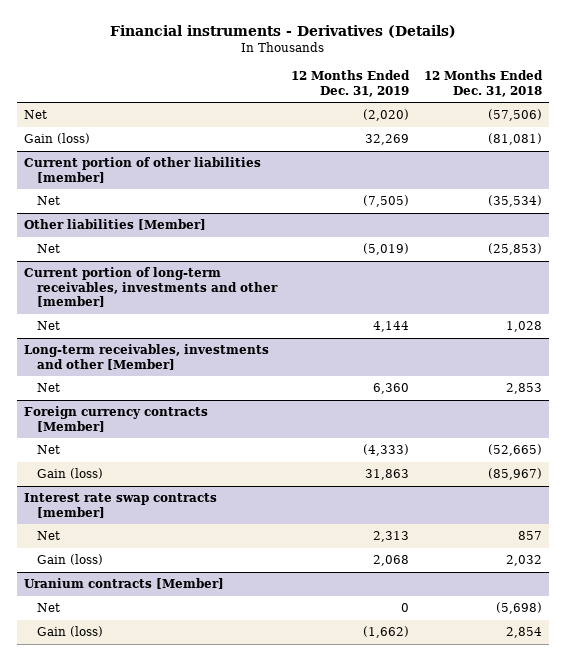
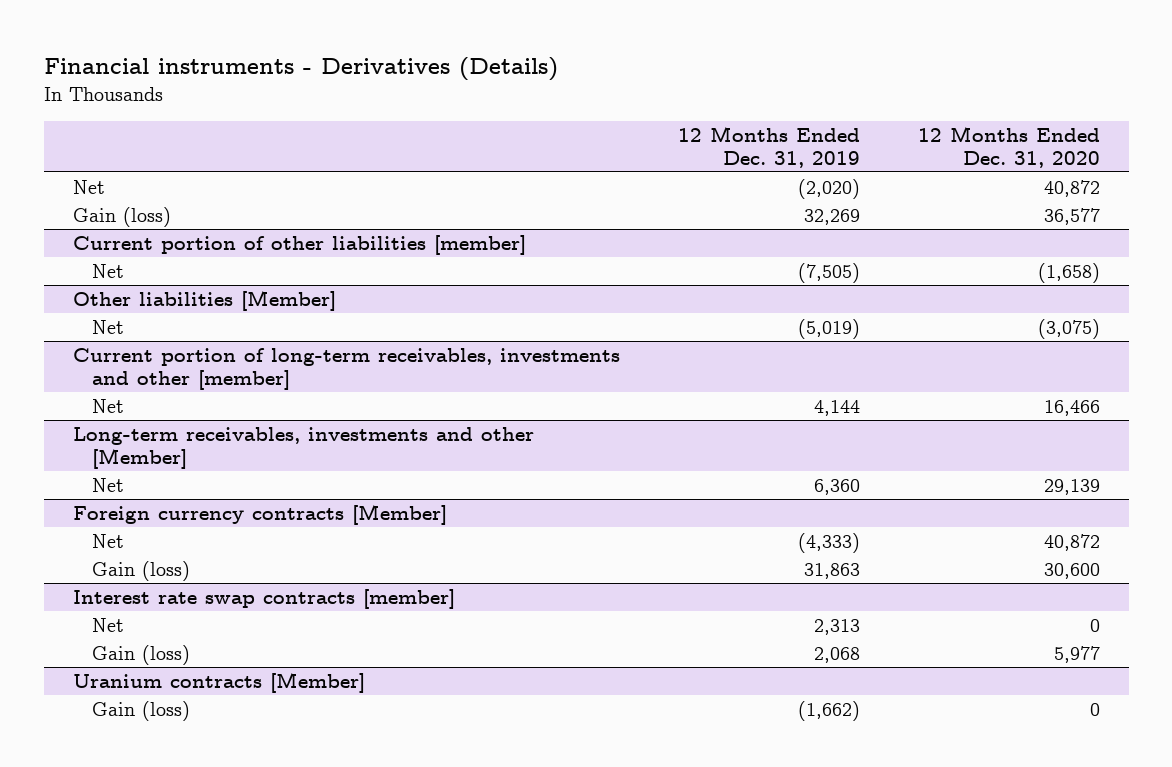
[423,70,543,97] 12 Months Ended Dec. 31, 2018 -> none
none -> [917,125,1100,168] 12 Months Ended Dec. 31, 2020
[37,603,61,613] Net -> none

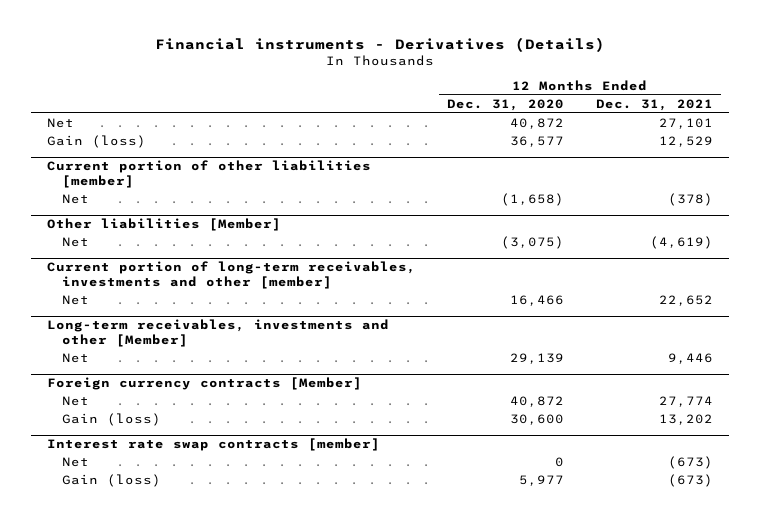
[677,125,860,168] 12 Months Ended Dec. 31, 2019 -> none
none -> [596,98,714,111] Dec. 31, 2021
[72,671,365,693] Uranium contracts [Member] -> none
[91,700,190,721] Gain (loss) -> none

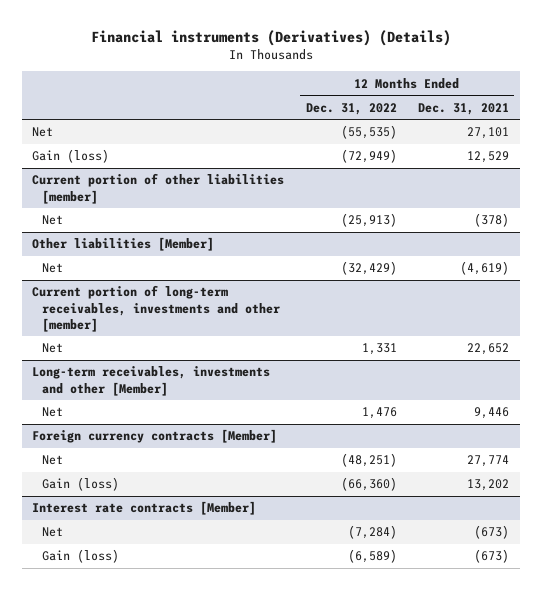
[154,37,605,53] Financial instruments - Derivatives (Details) -> [90,29,451,46] Financial instruments (Derivatives) (Details)
[447,98,565,111] Dec. 31, 2020 -> none
none -> [305,102,397,115] Dec. 31, 2022
[46,438,380,452] Interest rate swap contracts [member] -> [32,501,257,516] Interest rate contracts [Member]

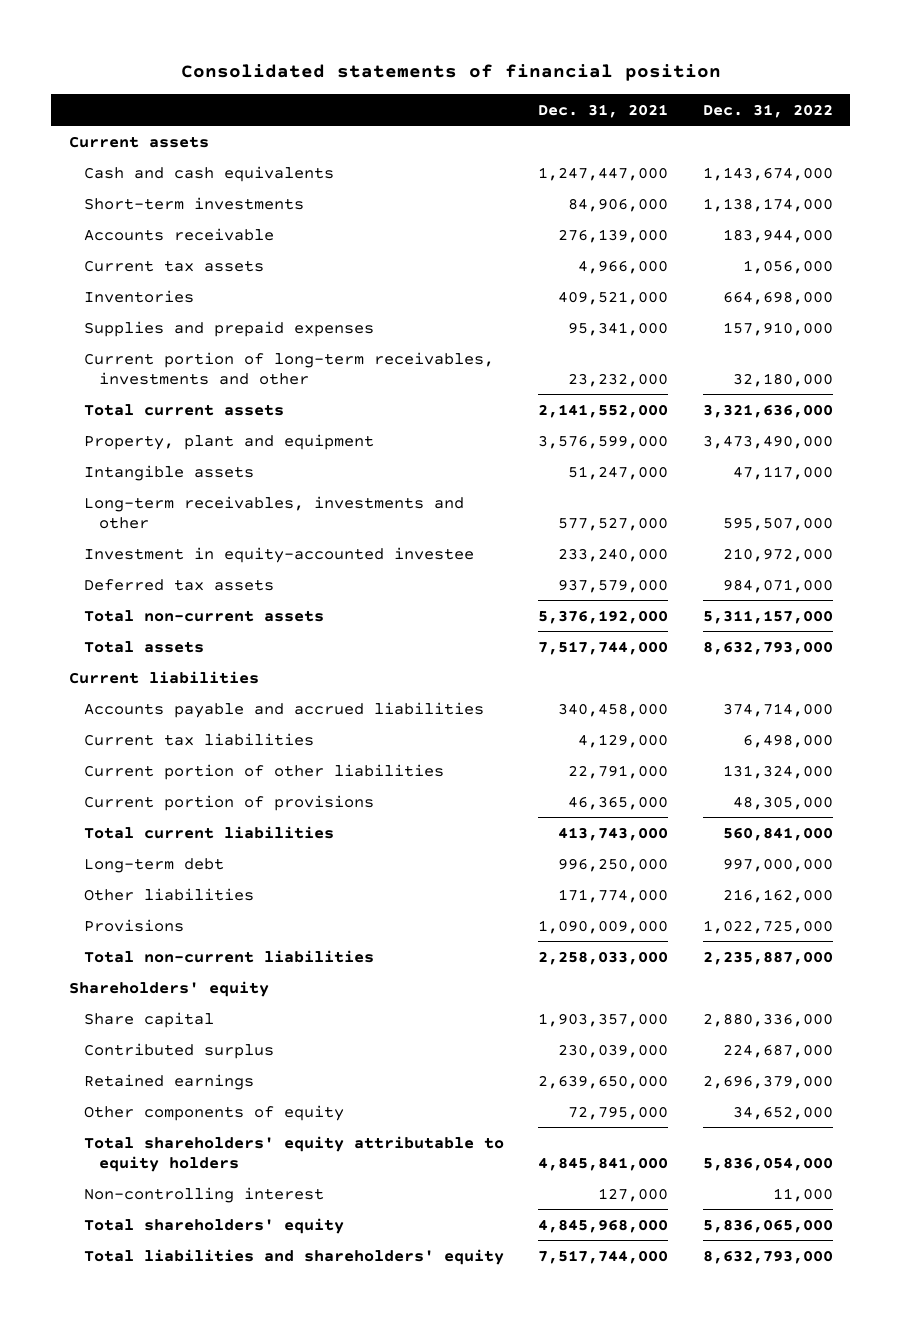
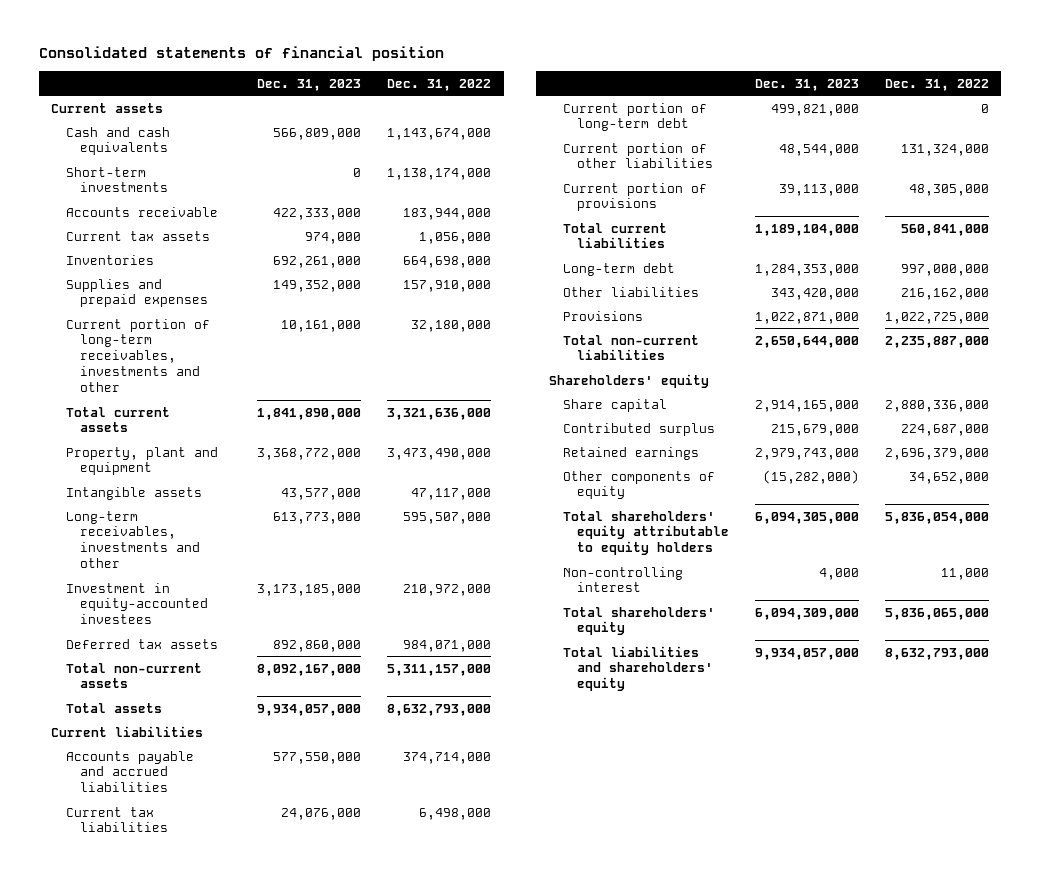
[538,103,669,118] Dec. 31, 2021 -> none
none -> [257,78,362,91] Dec. 31, 2023
[83,546,474,563] Investment in equity-accounted investee -> [65,582,208,625] Investment in equity-accounted investees
none -> [563,102,708,132] Current portion of long-term debt

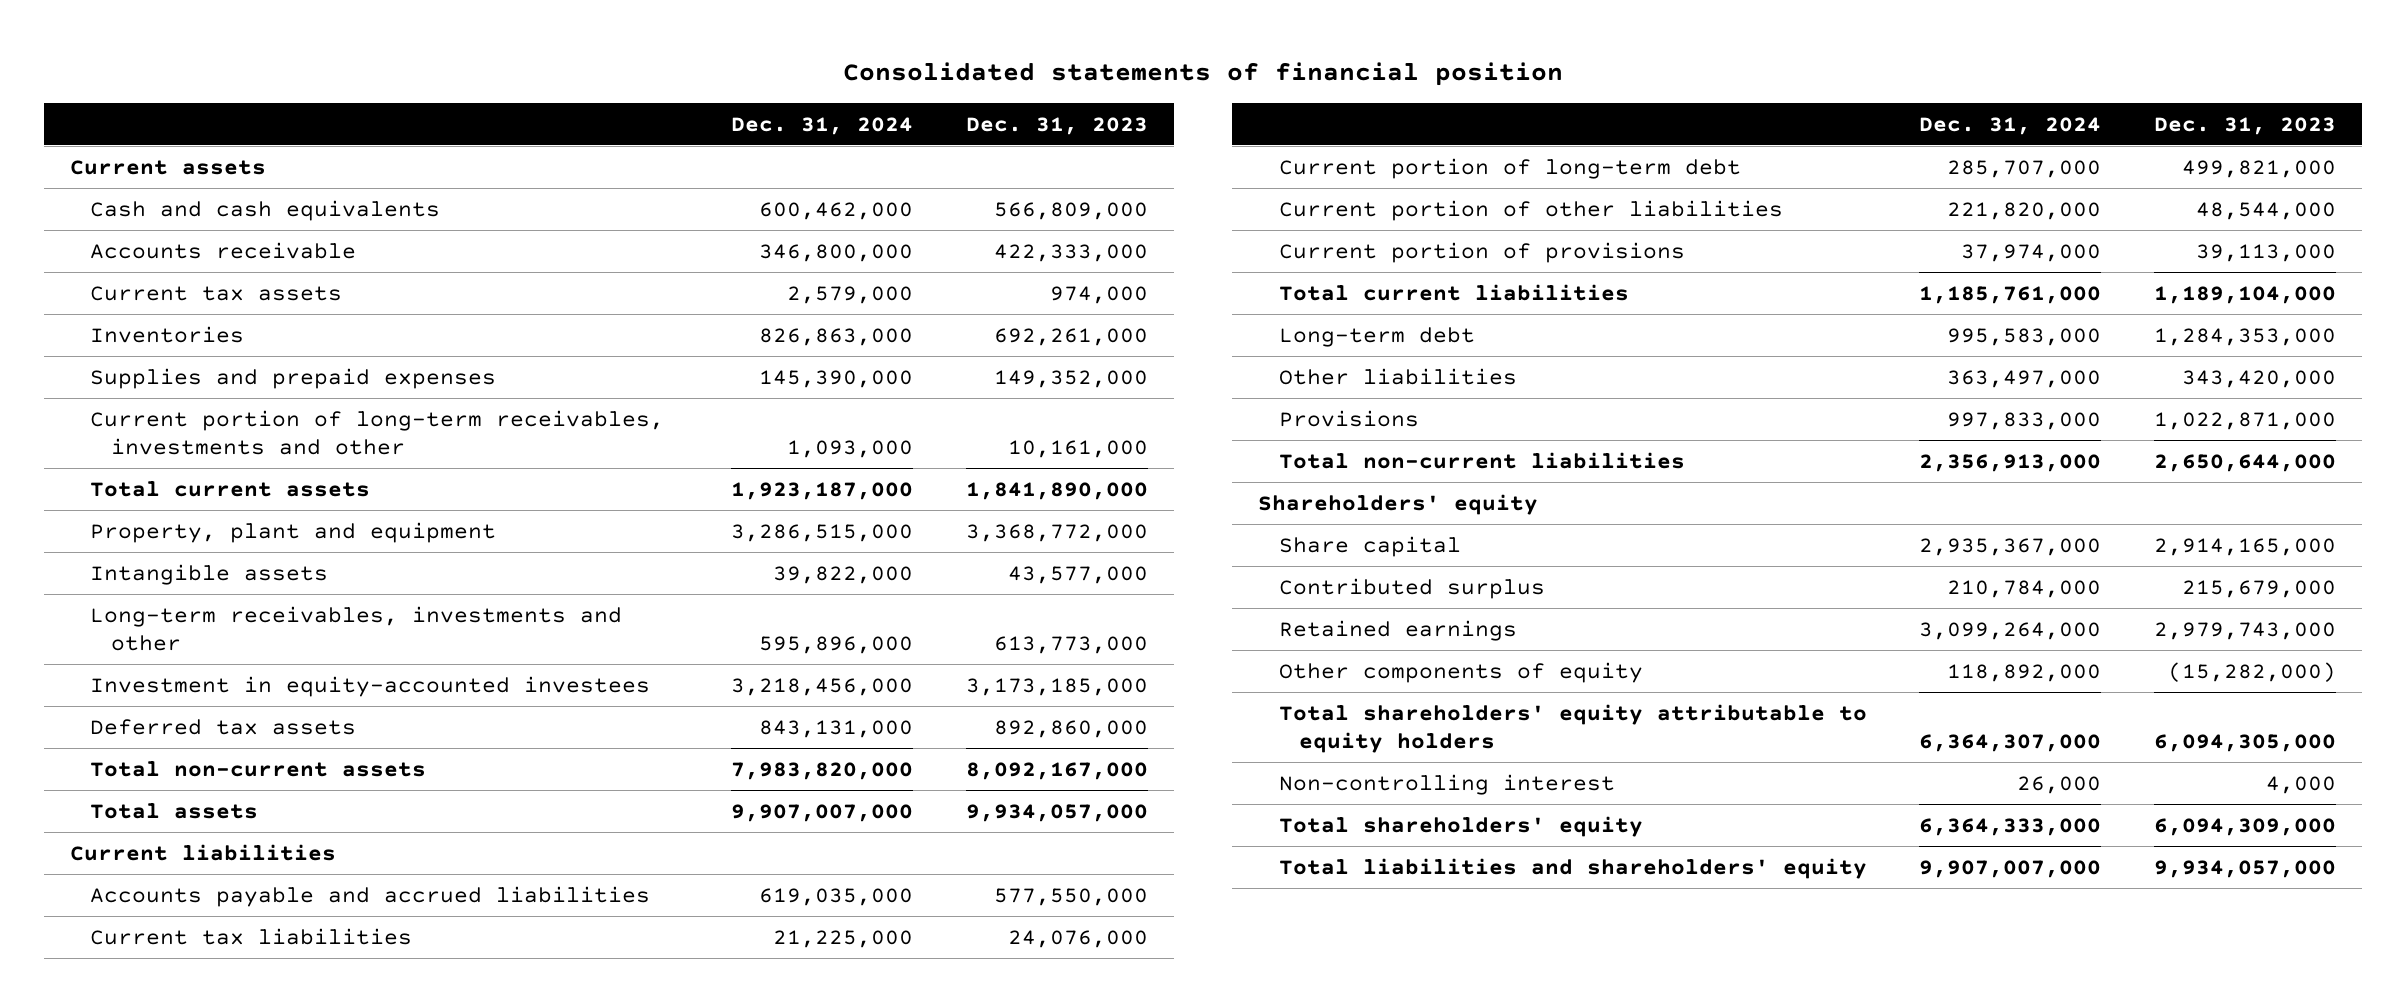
[387,78,492,91] Dec. 31, 2022 -> none
none -> [730,116,913,135] Dec. 31, 2024
[65,166,168,193] Short-term investments -> none

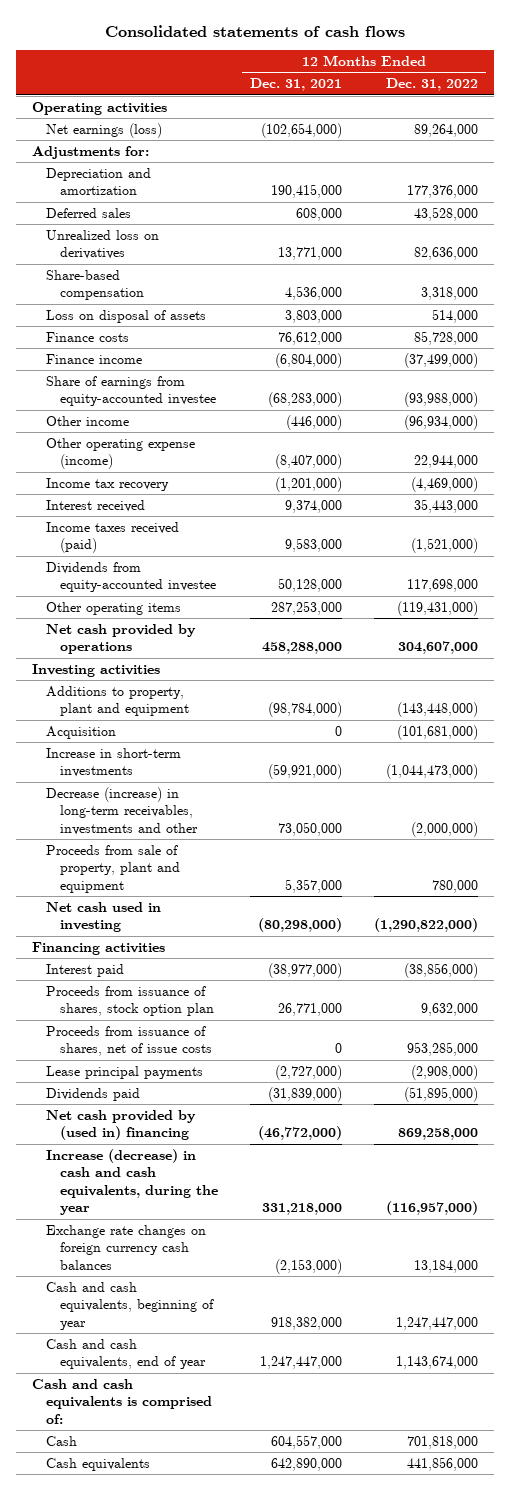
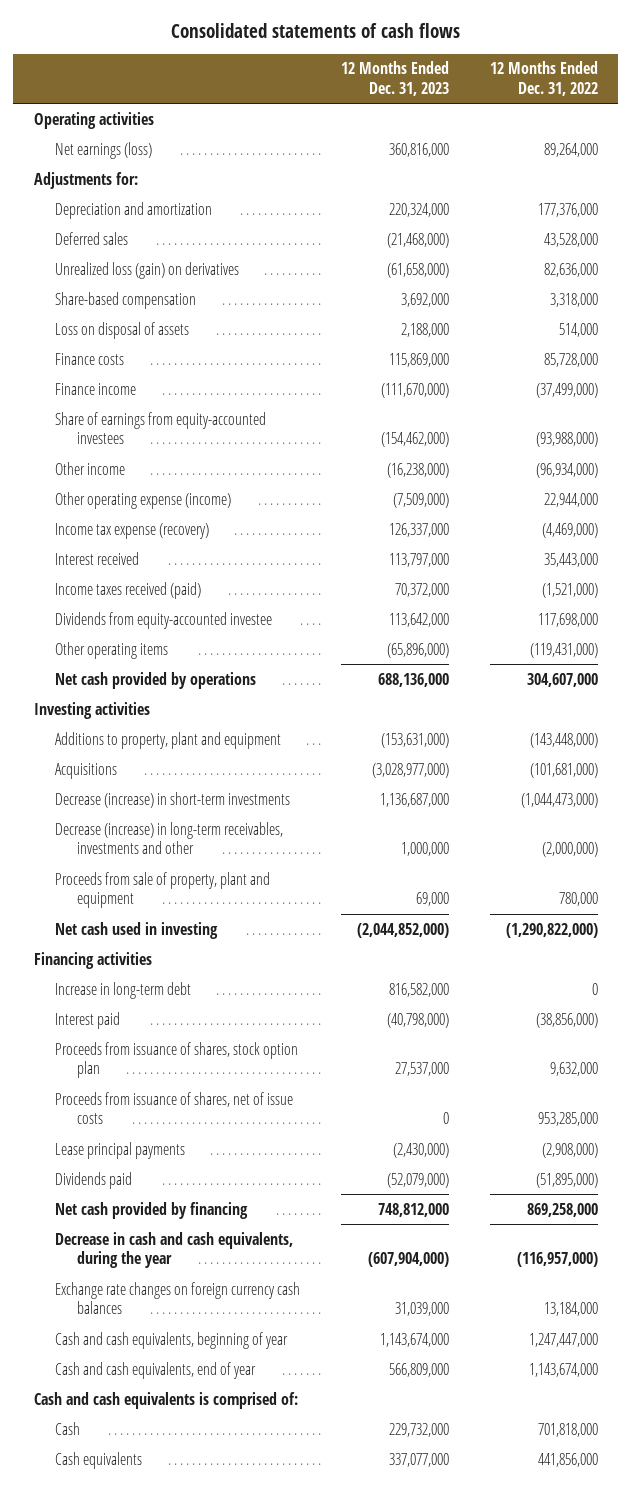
[249,78,342,92] Dec. 31, 2021 -> none
none -> [341,61,450,96] 12 Months Ended Dec. 31, 2023
[45,229,159,260] Unrealized loss on derivatives -> [55,261,240,279] Unrealized loss (gain) on derivatives
[45,375,216,407] Share of earnings from equity-accounted investee -> [55,411,267,445] Share of earnings from equity-accounted investees
[45,477,169,491] Income tax recovery -> [55,522,210,539] Income tax expense (recovery)
[45,725,116,739] Acquisition -> [55,762,118,779] Acquisitions
[45,747,181,778] Increase in short-term investments -> [55,791,291,808] Decrease (increase) in short-term investments
none -> [55,981,192,999] Increase in long-term debt
[45,1109,196,1141] Net cash provided by (used in) financing -> [55,1201,249,1219] Net cash provided by financing
[45,1148,218,1216] Increase (decrease) in cash and cash equivalents, during the year -> [55,1231,294,1269] Decrease in cash and cash equivalents, during the year

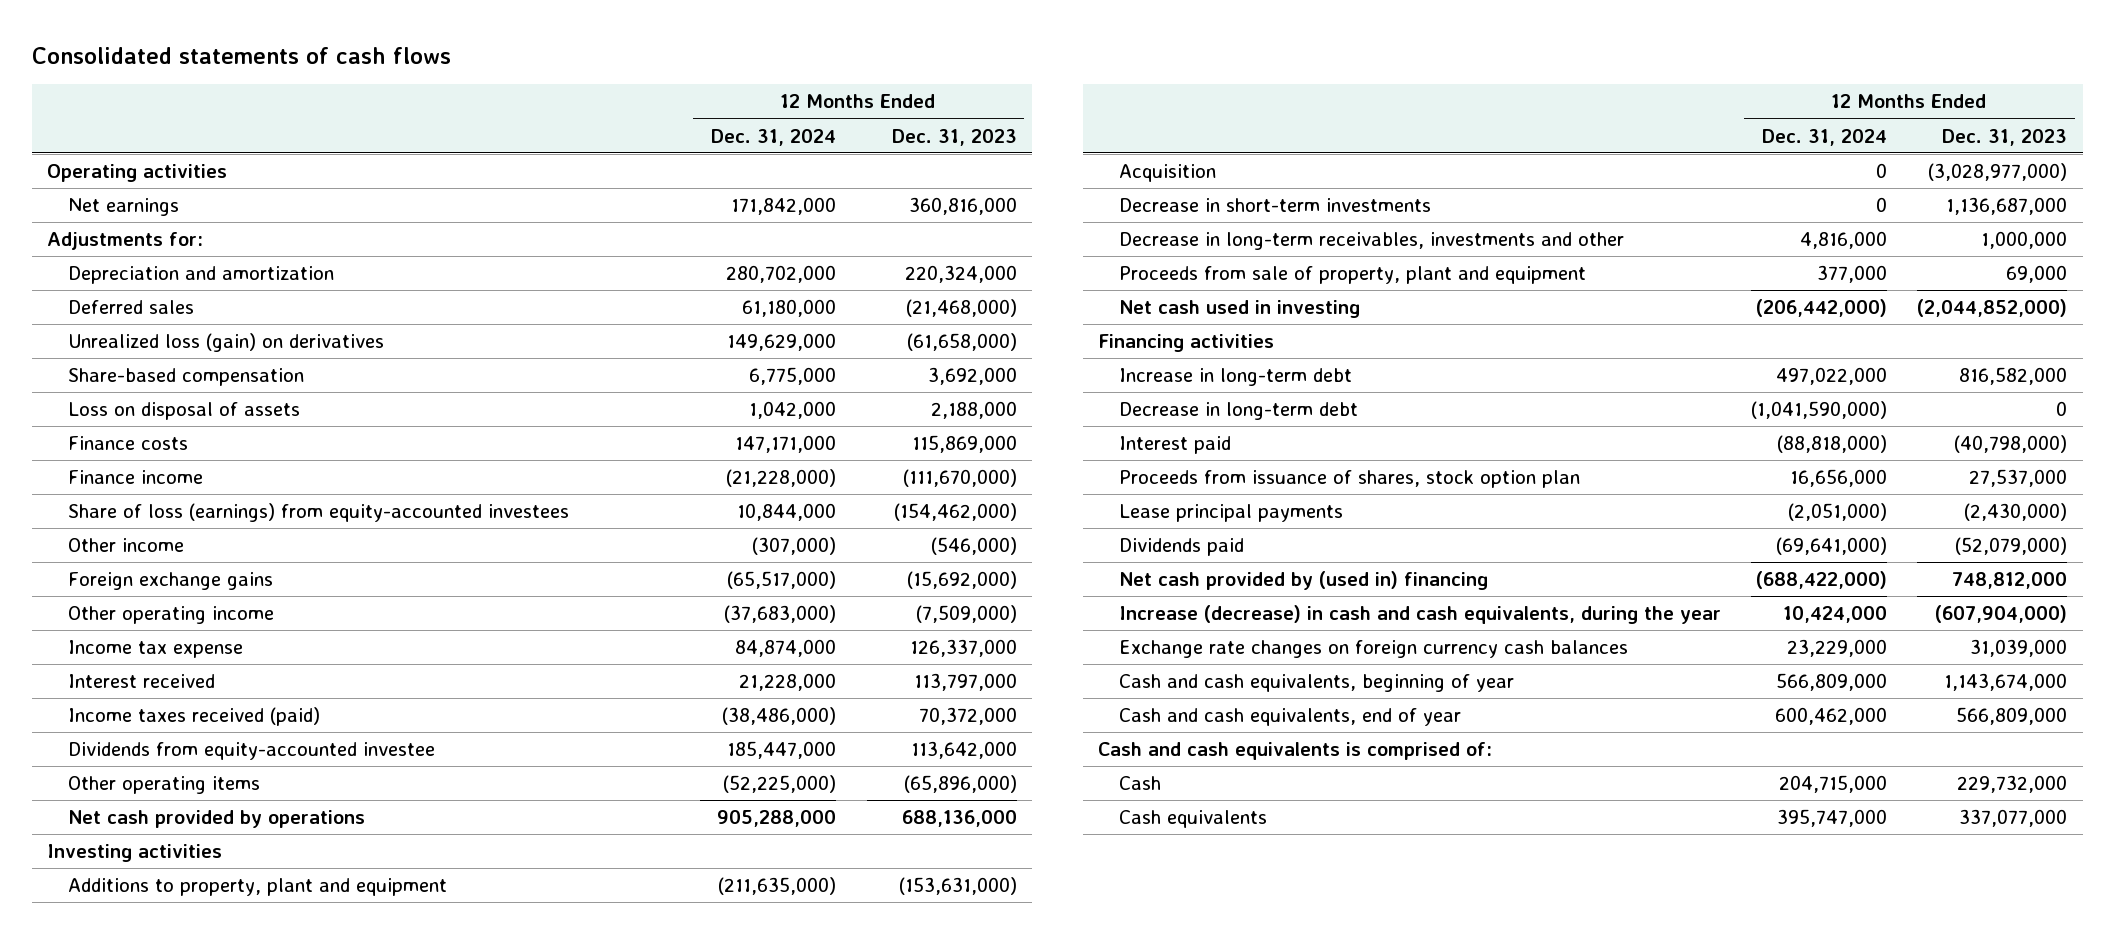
[489,61,598,96] 12 Months Ended Dec. 31, 2022 -> none
none -> [711,128,837,146] Dec. 31, 2024
[55,141,153,159] Net earnings (loss) -> [68,198,180,217] Net earnings
[55,411,267,445] Share of earnings from equity-accounted investees -> [68,503,570,523] Share of loss (earnings) from equity-accounted investees
[387,462,450,478] (16,238,000) -> [930,537,1017,556] (546,000)
none -> [68,572,274,591] Foreign exchange gains
[55,491,232,509] Other operating expense (income) -> [68,606,275,625] Other operating income
[55,522,210,539] Income tax expense (recovery) -> [68,640,244,659] Income tax expense
[55,762,118,779] Acquisitions -> [1118,164,1216,183] Acquisition
[55,791,291,808] Decrease (increase) in short-term investments -> [1118,198,1431,213] Decrease in short-term investments
[55,821,284,855] Decrease (increase) in long-term receivables, investments and other -> [1118,232,1624,251] Decrease in long-term receivables, investments and other
none -> [1118,402,1358,421] Decrease in long-term debt
[55,1091,294,1125] Proceeds from issuance of shares, net of issue costs -> none
[55,1201,249,1219] Net cash provided by financing -> [1118,571,1488,591] Net cash provided by (used in) financing
[55,1231,294,1269] Decrease in cash and cash equivalents, during the year -> [1118,605,1721,625] Increase (decrease) in cash and cash equivalents, during the year

